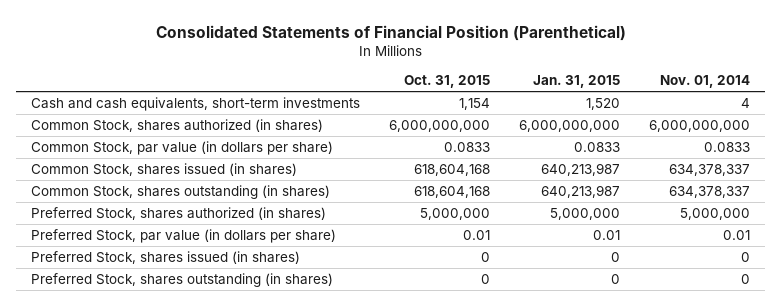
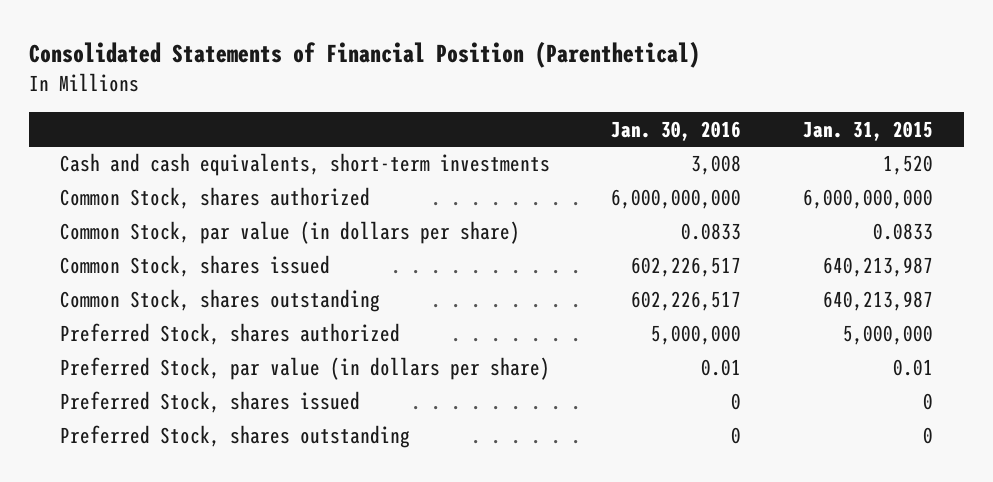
[404,75,491,89] Oct. 31, 2015 -> none
[660,75,751,89] Nov. 01, 2014 -> none
none -> [611,120,742,141] Jan. 30, 2016
[30,118,323,132] Common Stock, shares authorized (in shares) -> [59,187,370,210] Common Stock, shares authorized
[30,162,297,176] Common Stock, shares issued (in shares) -> [59,255,330,278] Common Stock, shares issued
[30,184,330,199] Common Stock, shares outstanding (in shares) -> [59,289,380,313] Common Stock, shares outstanding
[30,206,326,220] Preferred Stock, shares authorized (in shares) -> [59,323,400,346] Preferred Stock, shares authorized
[30,250,300,264] Preferred Stock, shares issued (in shares) -> [59,391,360,414] Preferred Stock, shares issued
[30,272,333,287] Preferred Stock, shares outstanding (in shares) -> [59,425,410,449] Preferred Stock, shares outstanding

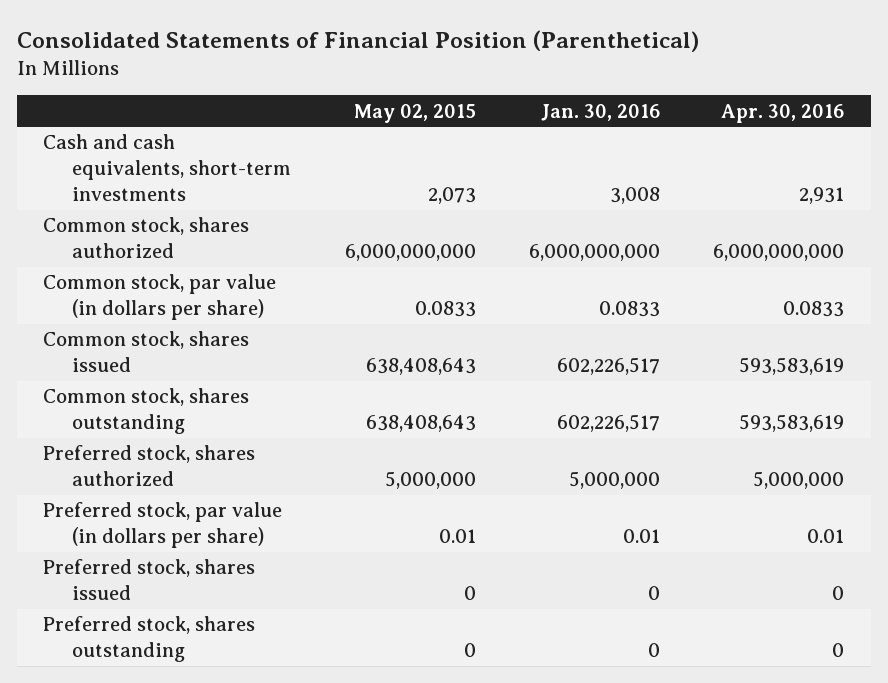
[803,120,934,141] Jan. 31, 2015 -> none
none -> [353,103,476,123] May 02, 2015
none -> [721,103,845,123] Apr. 30, 2016
[59,187,370,210] Common Stock, shares authorized -> [43,217,250,259] Common stock, shares authorized
[59,221,520,245] Common Stock, par value (in dollars per share) -> [43,274,277,321] Common stock, par value (in dollars per share)
[59,255,330,278] Common Stock, shares issued -> [43,331,250,373] Common stock, shares issued
[59,289,380,313] Common Stock, shares outstanding -> [43,388,250,435] Common stock, shares outstanding
[59,323,400,346] Preferred Stock, shares authorized -> [43,445,256,487] Preferred stock, shares authorized
[59,357,550,381] Preferred Stock, par value (in dollars per share) -> [43,502,283,549] Preferred stock, par value (in dollars per share)
[59,391,360,414] Preferred Stock, shares issued -> [43,559,256,601] Preferred stock, shares issued
[59,425,410,449] Preferred Stock, shares outstanding -> [43,616,256,663] Preferred stock, shares outstanding

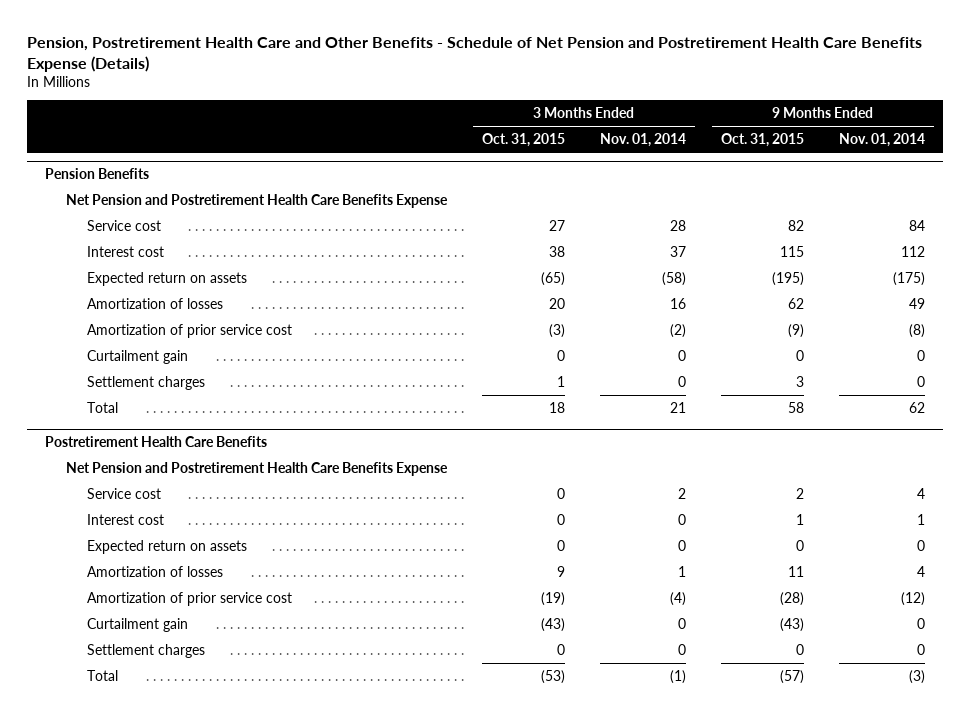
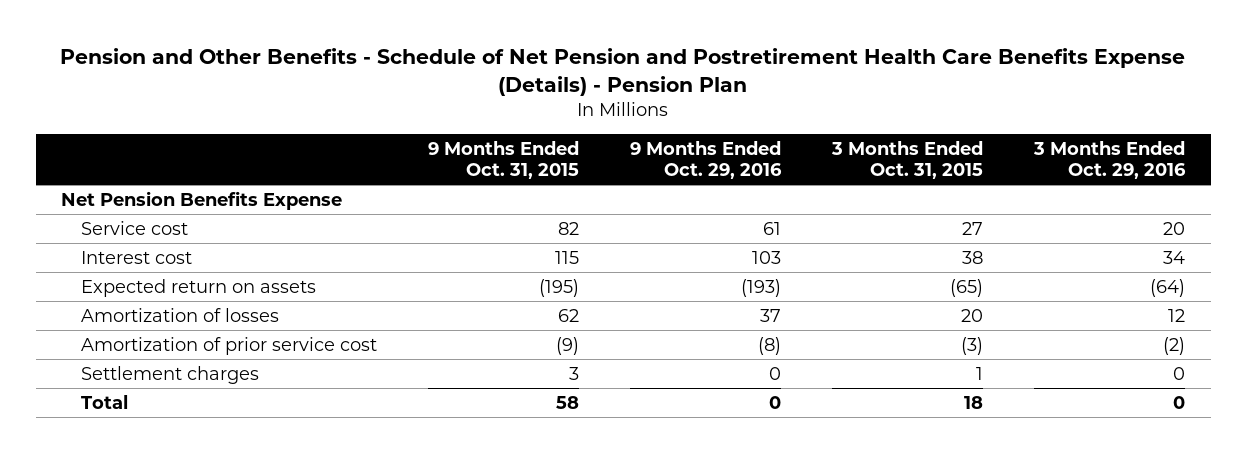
[26,36,922,72] Pension, Postretirement Health Care and Other Benefits - Schedule of Net Pension and Postretirement Health Care Benefits Expense (Details) -> [60,47,1186,96] Pension and Other Benefits - Schedule of Net Pension and Postretirement Health Care Benefits Expense (Details) - Pension Plan
[600,133,687,148] Nov. 01, 2014 -> none
[839,133,926,148] Nov. 01, 2014 -> none
none -> [630,140,783,180] 9 Months Ended Oct. 29, 2016
none -> [1033,140,1187,180] 3 Months Ended Oct. 29, 2016
[44,168,149,180] Pension Benefits -> none
[65,193,448,208] Net Pension and Postretirement Health Care Benefits Expense -> [61,190,343,210] Net Pension Benefits Expense
[86,349,188,364] Curtailment gain -> none
[44,436,267,448] Postretirement Health Care Benefits -> none
[65,461,448,476] Net Pension and Postretirement Health Care Benefits Expense -> none
[86,487,161,499] Service cost -> none
[86,513,164,525] Interest cost -> none
[86,539,247,554] Expected return on assets -> none
[86,565,223,577] Amortization of losses -> none
[86,591,292,606] Amortization of prior service cost -> none
[86,617,188,632] Curtailment gain -> none
[86,643,205,658] Settlement charges -> none
[86,669,118,681] Total -> none

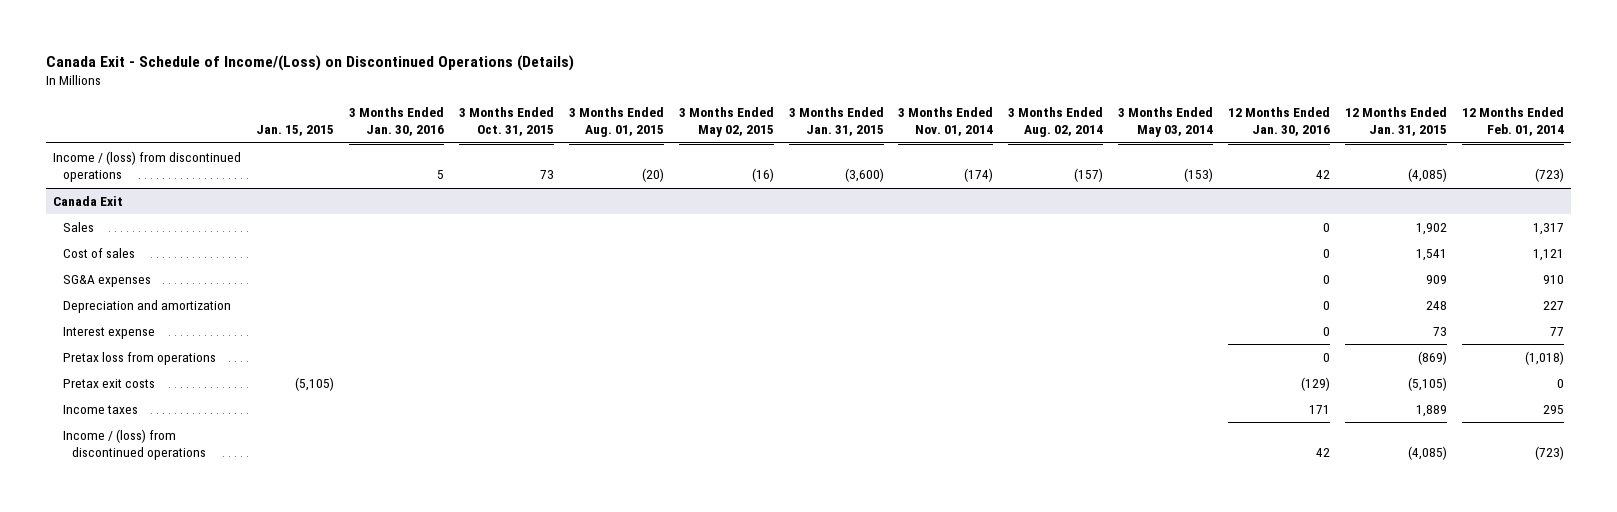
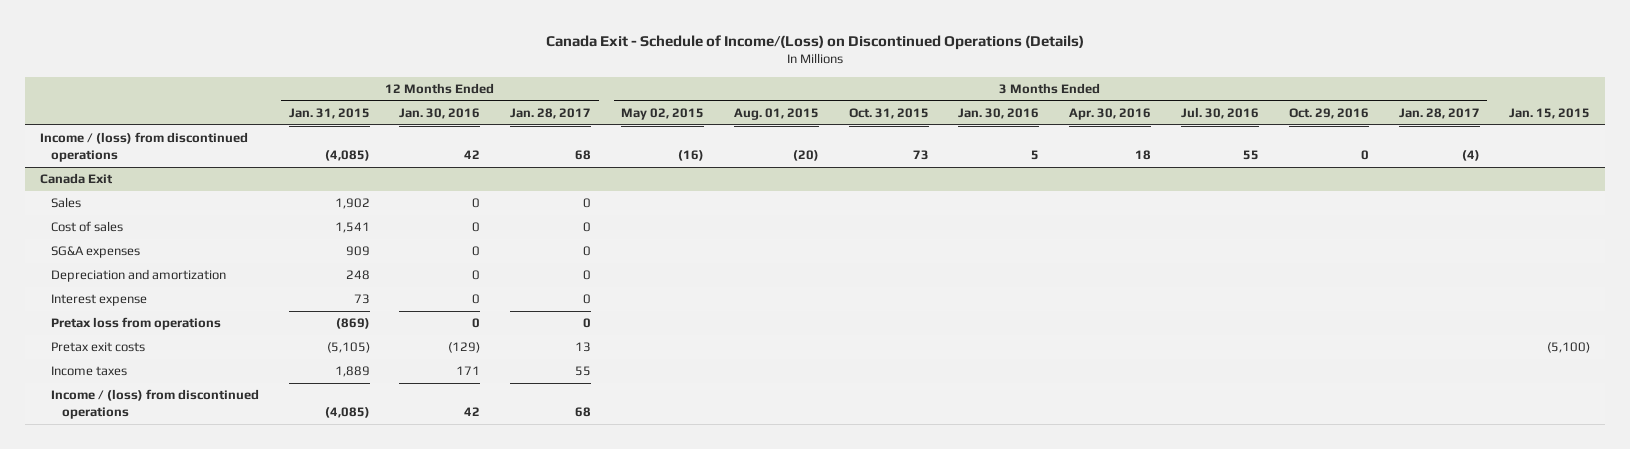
[788,106,884,137] 3 Months Ended Jan. 31, 2015 -> none
[898,106,994,137] 3 Months Ended Nov. 01, 2014 -> none
[1008,106,1104,138] 3 Months Ended Aug. 02, 2014 -> none
[1118,106,1214,138] 3 Months Ended May 03, 2014 -> none
[1461,106,1564,137] 12 Months Ended Feb. 01, 2014 -> none
none -> [510,107,592,119] Jan. 28, 2017
none -> [1069,107,1152,120] Apr. 30, 2016
none -> [1181,106,1260,119] Jul. 30, 2016
none -> [1288,107,1369,119] Oct. 29, 2016
none -> [1398,107,1480,119] Jan. 28, 2017
[295,376,335,391] (5,105) -> [1547,342,1591,354] (5,100)

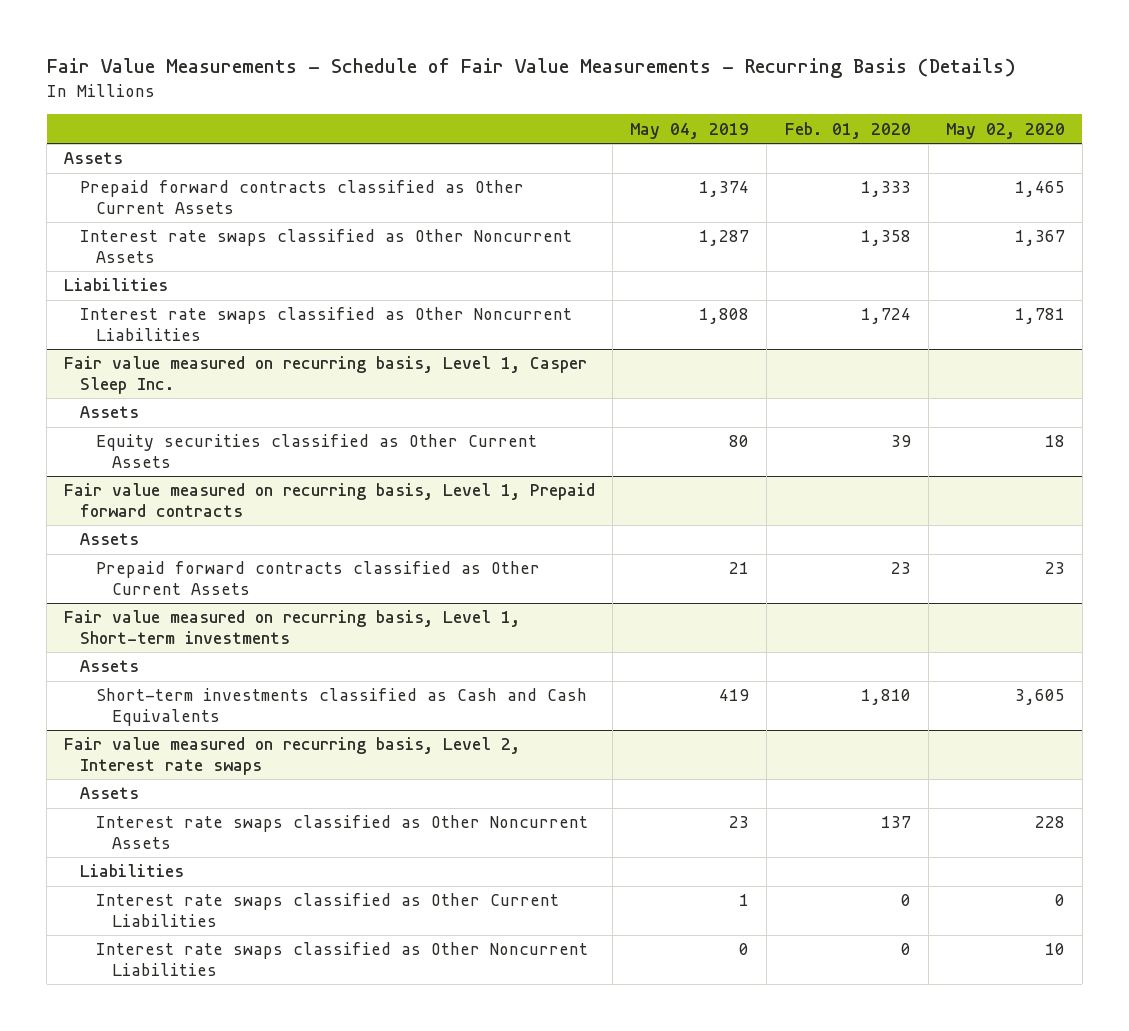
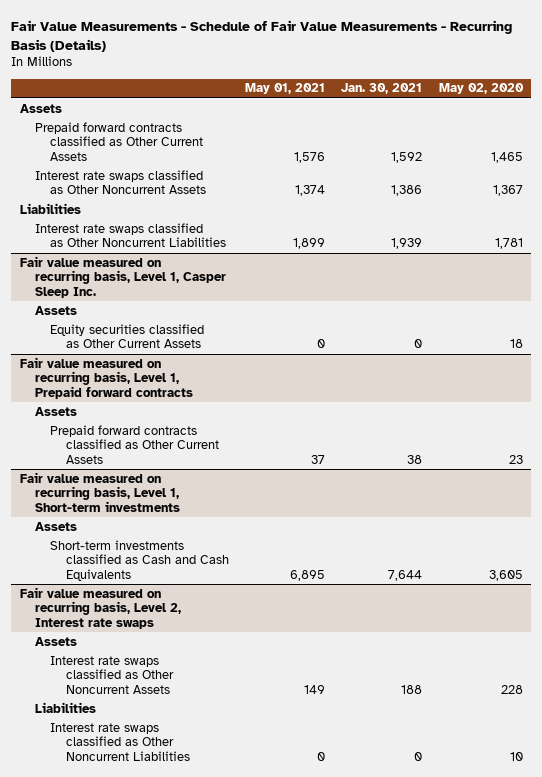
[630,122,750,139] May 04, 2019 -> none
[784,121,911,139] Feb. 01, 2020 -> none
none -> [245,83,326,95] May 01, 2021
none -> [341,83,423,95] Jan. 30, 2021
[96,893,560,927] Interest rate swaps classified as Other Current Liabilities -> none

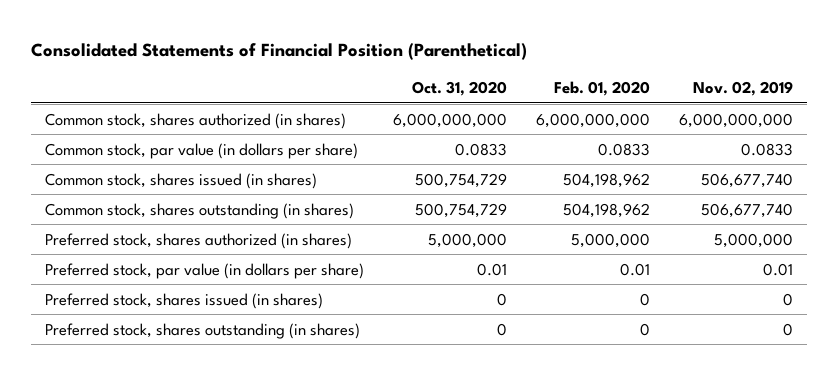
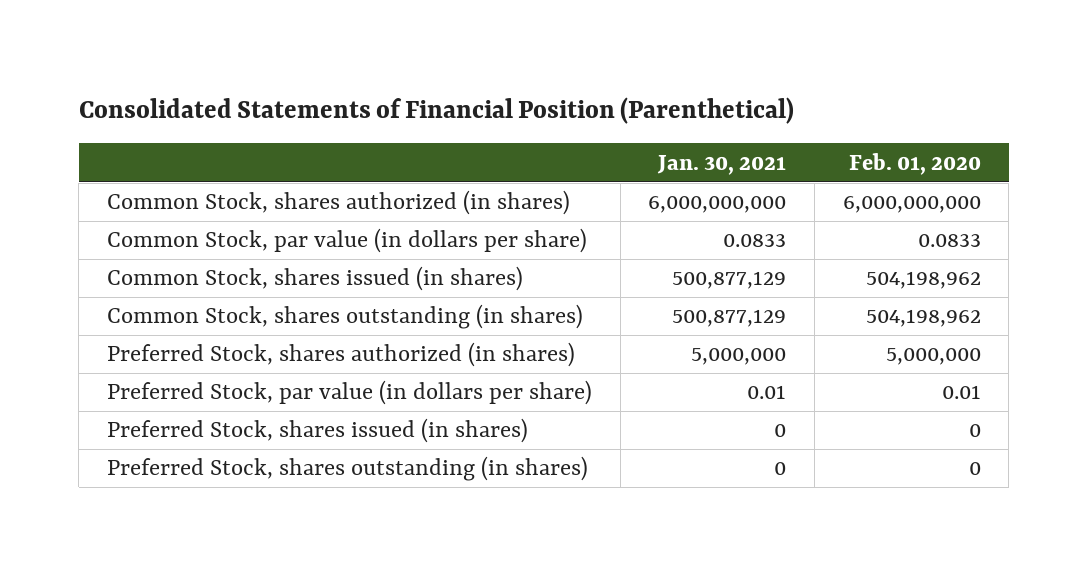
[412,80,508,96] Oct. 31, 2020 -> none
[692,80,793,96] Nov. 02, 2019 -> none
none -> [657,154,787,175] Jan. 30, 2021
[45,112,347,129] Common stock, shares authorized (in shares) -> [107,190,571,216] Common Stock, shares authorized (in shares)
[45,142,359,159] Common stock, par value (in dollars per share) -> [107,228,588,254] Common Stock, par value (in dollars per share)
[45,172,318,189] Common stock, shares issued (in shares) -> [107,266,524,292] Common Stock, shares issued (in shares)
[45,202,355,219] Common stock, shares outstanding (in shares) -> [107,304,584,330] Common Stock, shares outstanding (in shares)
[45,232,353,249] Preferred stock, shares authorized (in shares) -> [107,342,576,368] Preferred Stock, shares authorized (in shares)
[45,262,365,279] Preferred stock, par value (in dollars per share) -> [107,380,593,406] Preferred Stock, par value (in dollars per share)
[45,292,324,309] Preferred stock, shares issued (in shares) -> [107,418,529,444] Preferred Stock, shares issued (in shares)
[45,322,361,339] Preferred stock, shares outstanding (in shares) -> [107,456,589,482] Preferred Stock, shares outstanding (in shares)

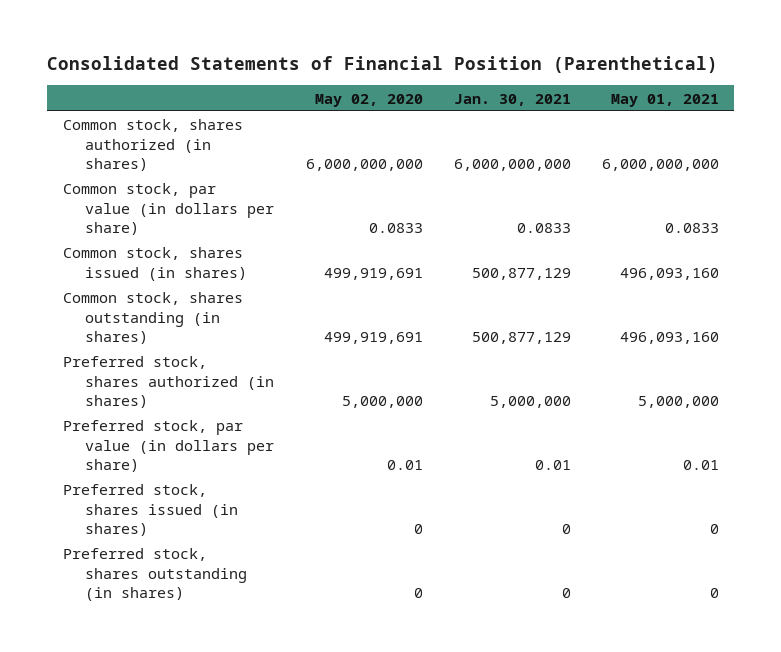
[848,152,981,175] Feb. 01, 2020 -> none
none -> [314,93,423,107] May 02, 2020
none -> [610,93,719,107] May 01, 2021
[107,190,571,216] Common Stock, shares authorized (in shares) -> [62,119,243,171] Common stock, shares authorized (in shares)
[107,228,588,254] Common Stock, par value (in dollars per share) -> [62,183,275,235] Common stock, par value (in dollars per share)
[107,266,524,292] Common Stock, shares issued (in shares) -> [62,247,248,281] Common stock, shares issued (in shares)
[107,304,584,330] Common Stock, shares outstanding (in shares) -> [62,292,243,344] Common stock, shares outstanding (in shares)
[107,342,576,368] Preferred Stock, shares authorized (in shares) -> [62,356,275,408] Preferred stock, shares authorized (in shares)
[107,380,593,406] Preferred Stock, par value (in dollars per share) -> [62,420,275,472] Preferred stock, par value (in dollars per share)
[107,418,529,444] Preferred Stock, shares issued (in shares) -> [62,484,239,536] Preferred stock, shares issued (in shares)
[107,456,589,482] Preferred Stock, shares outstanding (in shares) -> [62,548,248,601] Preferred stock, shares outstanding (in shares)

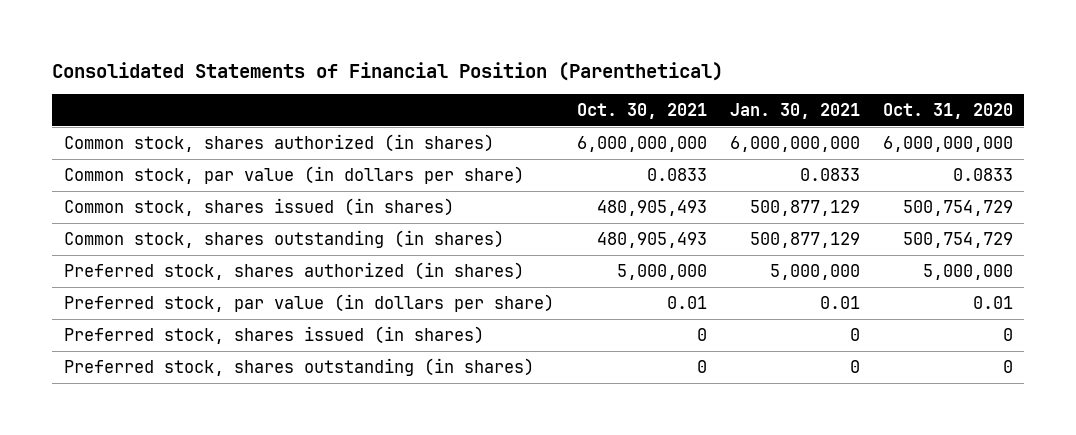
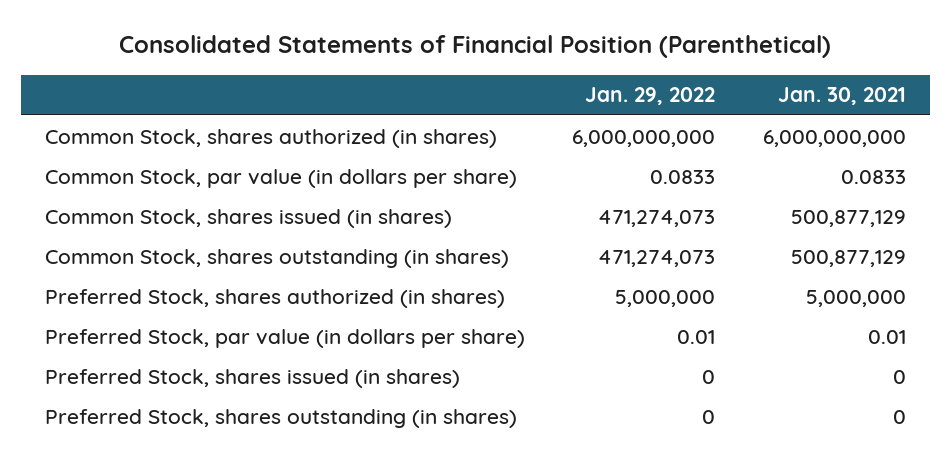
[576,103,707,120] Oct. 30, 2021 -> none
[882,103,1013,120] Oct. 31, 2020 -> none
none -> [585,87,716,106] Jan. 29, 2022
[63,133,494,152] Common stock, shares authorized (in shares) -> [44,128,497,148] Common Stock, shares authorized (in shares)
[63,165,524,184] Common stock, par value (in dollars per share) -> [44,168,517,188] Common Stock, par value (in dollars per share)
[63,197,454,216] Common stock, shares issued (in shares) -> [44,208,452,228] Common Stock, shares issued (in shares)
[63,229,504,248] Common stock, shares outstanding (in shares) -> [44,248,509,268] Common Stock, shares outstanding (in shares)
[63,261,524,280] Preferred stock, shares authorized (in shares) -> [44,288,505,308] Preferred Stock, shares authorized (in shares)
[63,293,554,312] Preferred stock, par value (in dollars per share) -> [44,328,525,348] Preferred Stock, par value (in dollars per share)
[63,325,484,344] Preferred stock, shares issued (in shares) -> [44,368,460,388] Preferred Stock, shares issued (in shares)
[63,357,534,376] Preferred stock, shares outstanding (in shares) -> [44,408,517,428] Preferred Stock, shares outstanding (in shares)

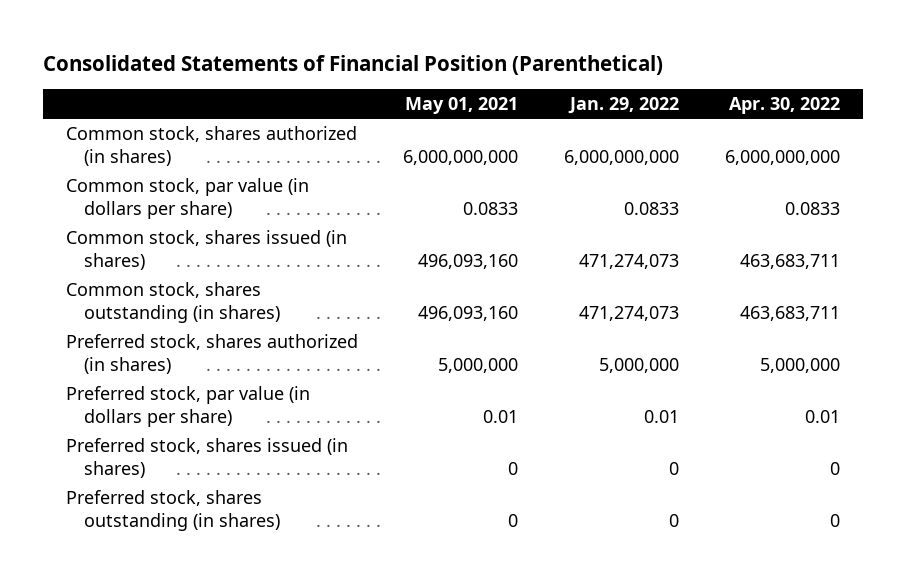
[777,87,906,106] Jan. 30, 2021 -> none
none -> [405,96,519,114] May 01, 2021
none -> [728,96,840,114] Apr. 30, 2022
[44,128,497,148] Common Stock, shares authorized (in shares) -> [65,126,357,166] Common stock, shares authorized (in shares)
[44,168,517,188] Common Stock, par value (in dollars per share) -> [65,178,309,219] Common stock, par value (in dollars per share)
[44,208,452,228] Common Stock, shares issued (in shares) -> [65,230,347,270] Common stock, shares issued (in shares)
[44,248,509,268] Common Stock, shares outstanding (in shares) -> [65,282,281,323] Common stock, shares outstanding (in shares)
[44,288,505,308] Preferred Stock, shares authorized (in shares) -> [65,334,358,374] Preferred stock, shares authorized (in shares)
[44,328,525,348] Preferred Stock, par value (in dollars per share) -> [65,386,310,427] Preferred stock, par value (in dollars per share)
[44,368,460,388] Preferred Stock, shares issued (in shares) -> [65,438,348,478] Preferred stock, shares issued (in shares)
[44,408,517,428] Preferred Stock, shares outstanding (in shares) -> [65,490,281,531] Preferred stock, shares outstanding (in shares)

